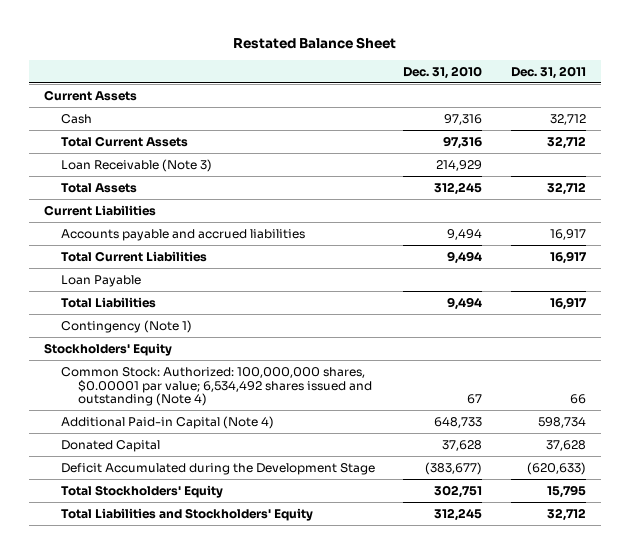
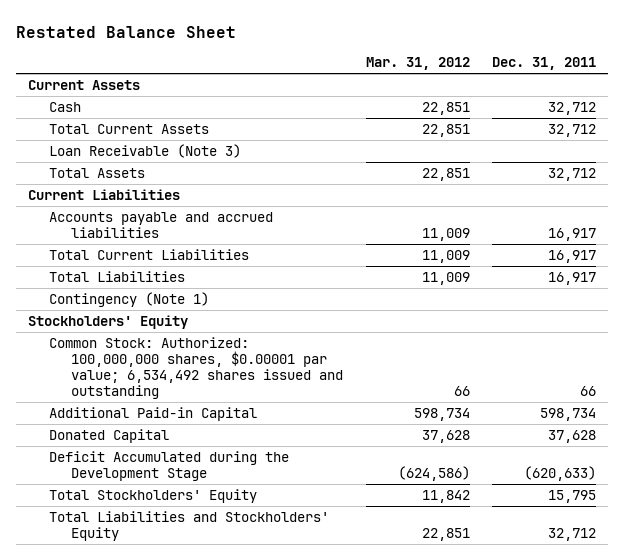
[403,65,483,79] Dec. 31, 2010 -> none
none -> [365,57,470,71] Mar. 31, 2012
[60,274,141,287] Loan Payable -> none
[60,366,372,407] Common Stock: Authorized: 100,000,000 shares, $0.00001 par value; 6,534,492 shares issued and outstanding (Note 4) -> [49,337,343,399] Common Stock: Authorized: 100,000,000 shares, $0.00001 par value; 6,534,492 shares issued and outstanding
[60,415,274,429] Additional Paid-in Capital (Note 4) -> [49,407,258,422] Additional Paid-in Capital

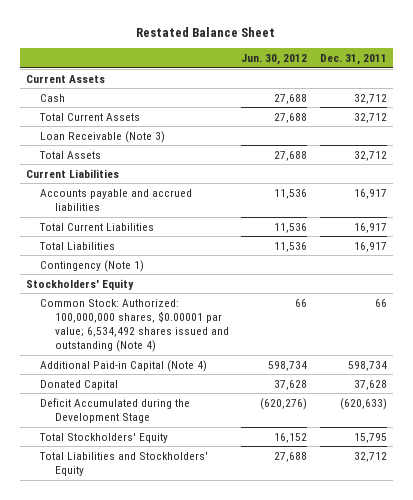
[365,57,470,71] Mar. 31, 2012 -> none
none -> [241,54,308,66] Jun. 30, 2012
[49,337,343,399] Common Stock: Authorized: 100,000,000 shares, $0.00001 par value; 6,534,492 shares issued and outstanding -> [40,298,229,353] Common Stock: Authorized: 100,000,000 shares, $0.00001 par value; 6,534,492 shares issued and outstanding (Note 4)
[49,407,258,422] Additional Paid-in Capital -> [40,359,208,372] Additional Paid-in Capital (Note 4)

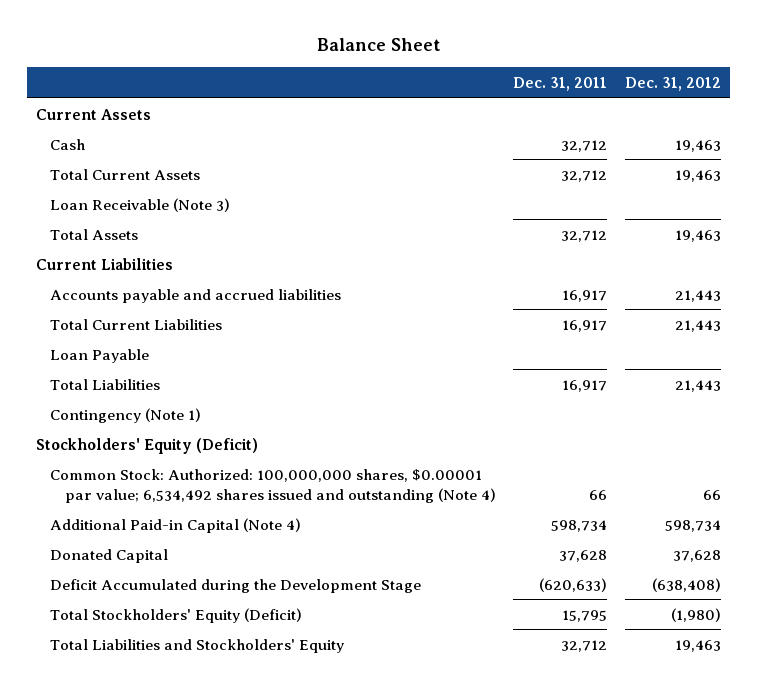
[136,27,276,38] Restated Balance Sheet -> [316,38,441,52] Balance Sheet
[241,54,308,66] Jun. 30, 2012 -> none
none -> [625,76,722,91] Dec. 31, 2012
none -> [50,348,150,363] Loan Payable
[25,278,134,290] Stockholders' Equity -> [35,437,258,454] Stockholders' Equity (Deficit)
[39,432,169,443] Total Stockholders' Equity -> [50,607,303,623] Total Stockholders' Equity (Deficit)

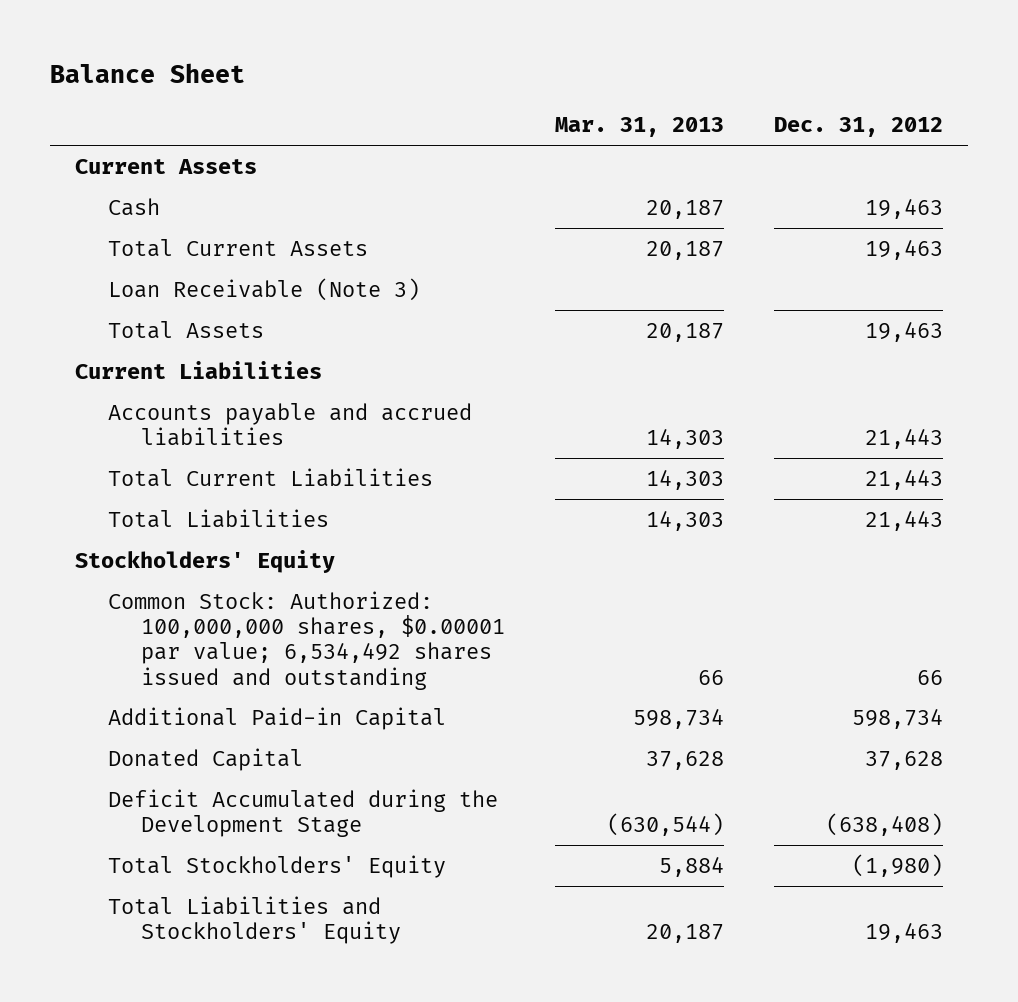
[513,76,608,91] Dec. 31, 2011 -> none
none -> [554,117,724,138] Mar. 31, 2013
[50,348,150,363] Loan Payable -> none
[50,407,202,423] Contingency (Note 1) -> none
[35,437,258,454] Stockholders' Equity (Deficit) -> [75,549,336,573] Stockholders' Equity
[50,468,496,503] Common Stock: Authorized: 100,000,000 shares, $0.00001 par value; 6,534,492 shares issued and outstanding (Note 4) -> [107,590,505,690] Common Stock: Authorized: 100,000,000 shares, $0.00001 par value; 6,534,492 shares issued and outstanding
[50,517,302,533] Additional Paid-in Capital (Note 4) -> [107,706,446,730] Additional Paid-in Capital
[50,607,303,623] Total Stockholders' Equity (Deficit) -> [107,854,446,878] Total Stockholders' Equity

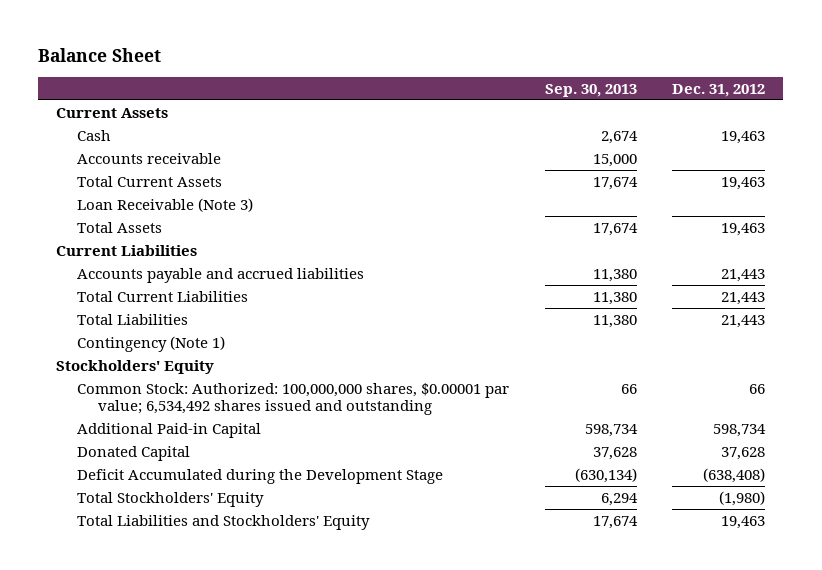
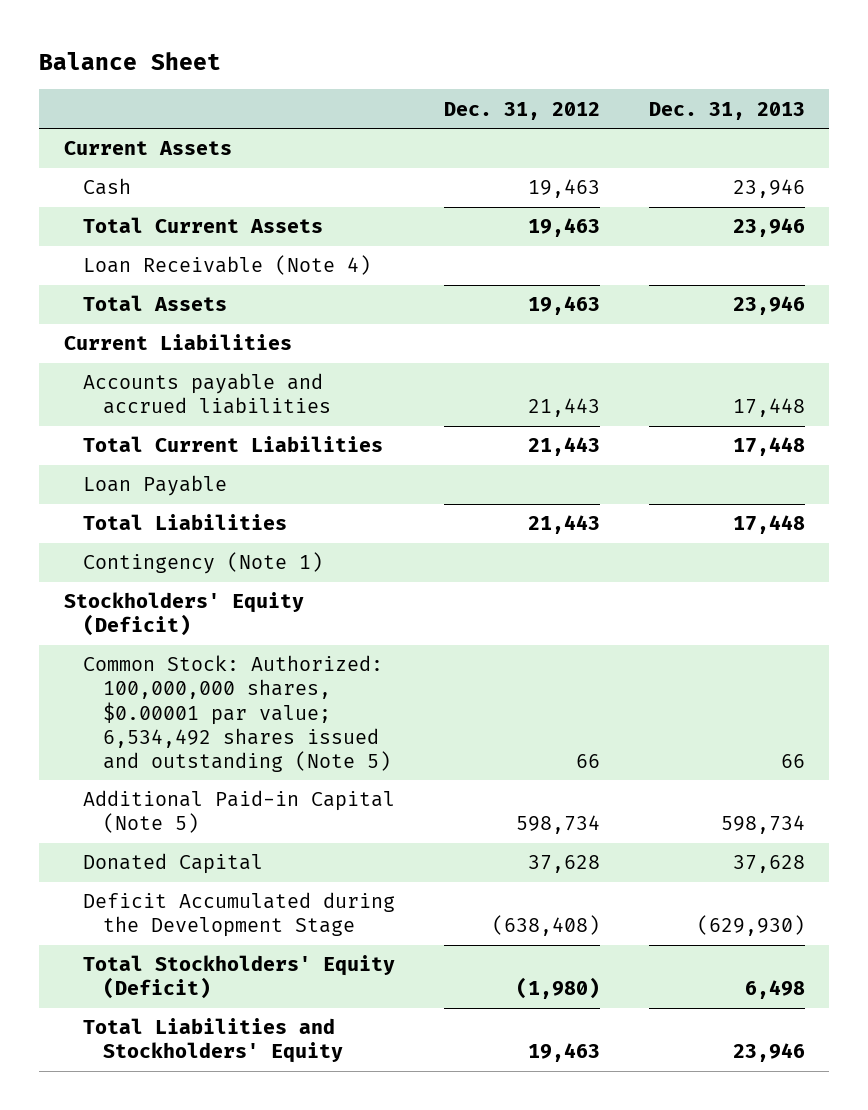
[544,83,637,97] Sep. 30, 2013 -> none
none -> [648,101,805,120] Dec. 31, 2013
[77,152,222,164] Accounts receivable -> none
[77,197,254,212] Loan Receivable (Note 3) -> [83,255,372,276] Loan Receivable (Note 4)
none -> [83,475,228,497] Loan Payable
[56,359,215,374] Stockholders' Equity -> [63,592,304,637] Stockholders' Equity (Deficit)
[77,382,510,416] Common Stock: Authorized: 100,000,000 shares, $0.00001 par value; 6,534,492 shares issued and outstanding -> [83,655,392,772] Common Stock: Authorized: 100,000,000 shares, $0.00001 par value; 6,534,492 shares issued and outstanding (Note 5)
[77,422,262,438] Additional Paid-in Capital -> [83,790,396,834] Additional Paid-in Capital (Note 5)
[77,491,265,507] Total Stockholders' Equity -> [83,955,396,1000] Total Stockholders' Equity (Deficit)

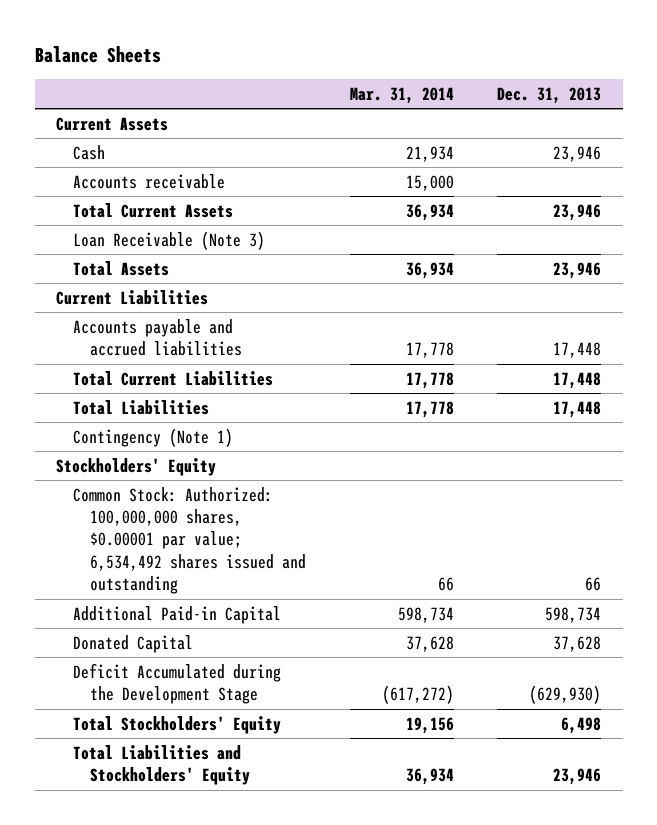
[39,51,222,70] Balance Sheet -> [34,45,161,63] Balance Sheets
[444,101,601,120] Dec. 31, 2012 -> none
none -> [349,86,454,104] Mar. 31, 2014
none -> [73,173,226,189] Accounts receivable
[83,255,372,276] Loan Receivable (Note 4) -> [73,230,266,250] Loan Receivable (Note 3)
[83,475,228,497] Loan Payable -> none
[63,592,304,637] Stockholders' Equity (Deficit) -> [56,457,217,476] Stockholders' Equity
[83,655,392,772] Common Stock: Authorized: 100,000,000 shares, $0.00001 par value; 6,534,492 shares issued and outstanding (Note 5) -> [73,486,307,595] Common Stock: Authorized: 100,000,000 shares, $0.00001 par value; 6,534,492 shares issued and outstanding
[83,790,396,834] Additional Paid-in Capital (Note 5) -> [73,605,282,624] Additional Paid-in Capital
[83,955,396,1000] Total Stockholders' Equity (Deficit) -> [73,715,282,734] Total Stockholders' Equity

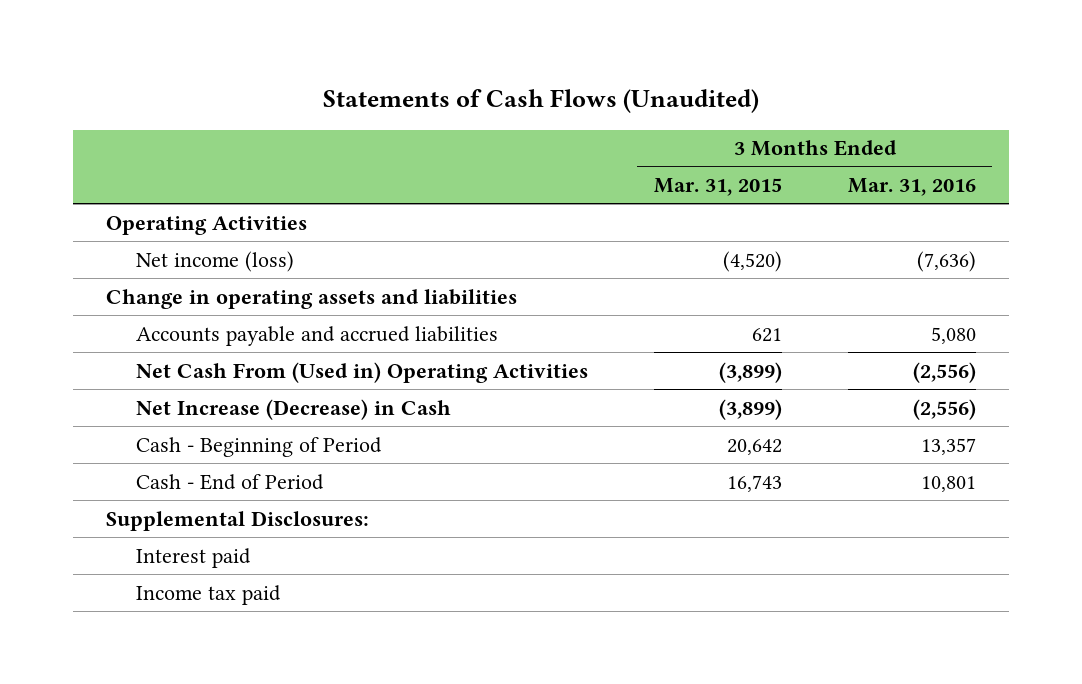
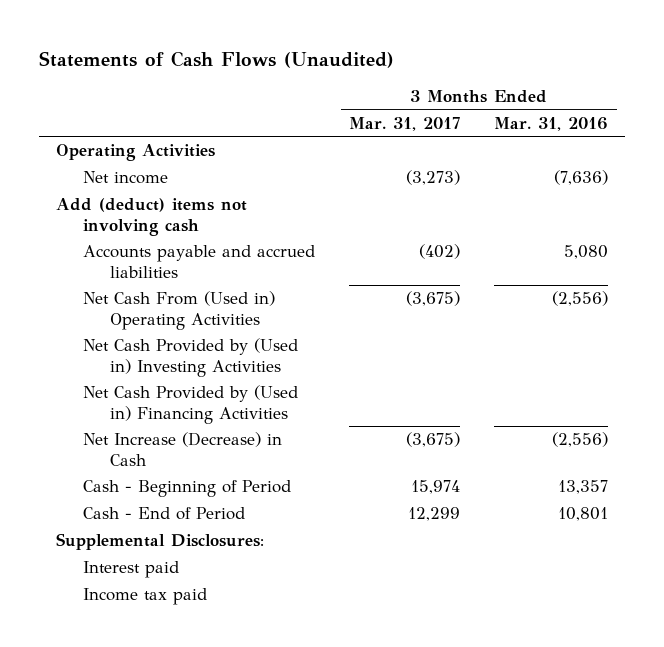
[653,177,782,196] Mar. 31, 2015 -> none
none -> [349,116,461,131] Mar. 31, 2017
[135,250,294,272] Net income (loss) -> [83,171,169,185] Net income
[105,288,517,309] Change in operating assets and liabilities -> [56,198,248,236] Add (deduct) items not involving cash
none -> [83,338,299,377] Net Cash Provided by (Used in) Investing Activities
none -> [83,385,299,424] Net Cash Provided by (Used in) Financing Activities

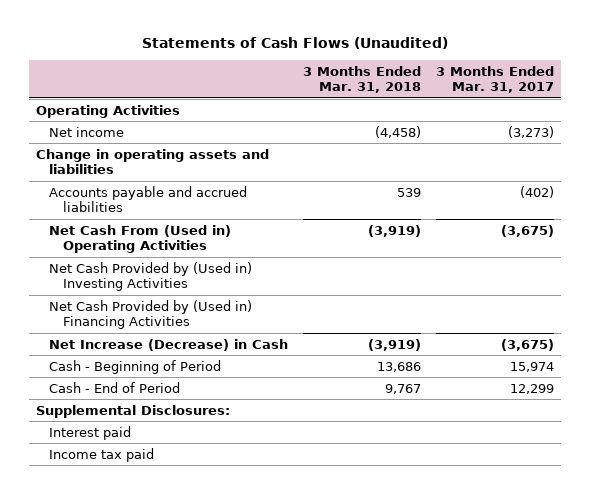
[494,116,609,131] Mar. 31, 2016 -> none
none -> [303,65,422,94] 3 Months Ended Mar. 31, 2018
[56,198,248,236] Add (deduct) items not involving cash -> [36,148,270,174] Change in operating assets and liabilities

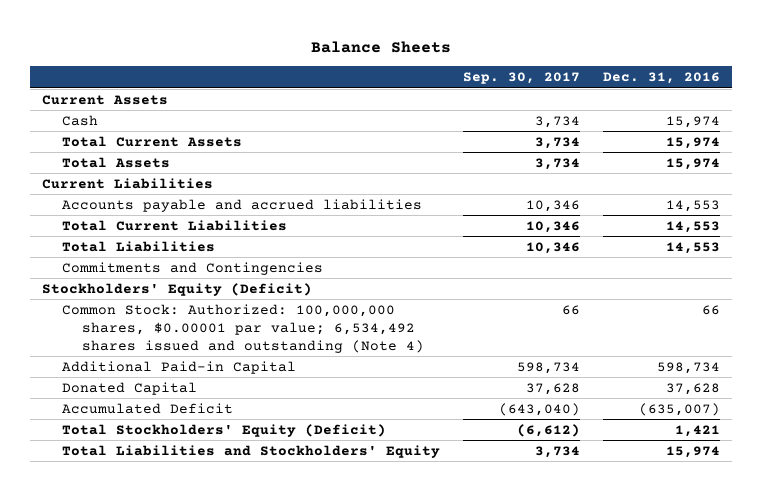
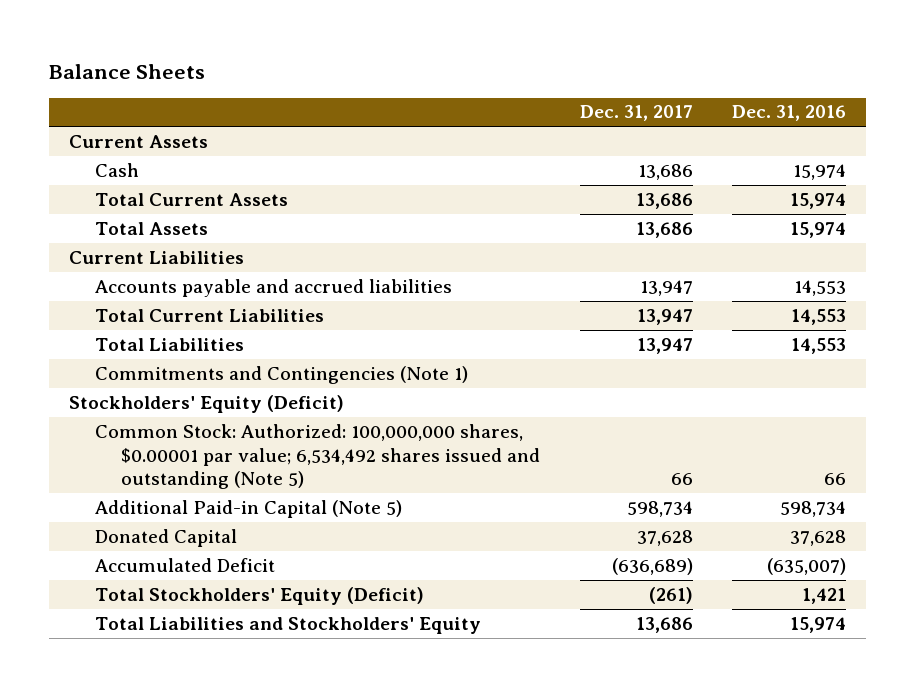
[462,72,580,85] Sep. 30, 2017 -> none
none -> [579,105,693,122] Dec. 31, 2017
[61,261,323,275] Commitments and Contingencies -> [95,365,469,384] Commitments and Contingencies (Note 1)
[61,303,424,353] Common Stock: Authorized: 100,000,000 shares, $0.00001 par value; 6,534,492 shares issued and outstanding (Note 4) -> [95,423,541,490] Common Stock: Authorized: 100,000,000 shares, $0.00001 par value; 6,534,492 shares issued and outstanding (Note 5)
[61,360,296,374] Additional Paid-in Capital -> [95,499,403,518] Additional Paid-in Capital (Note 5)

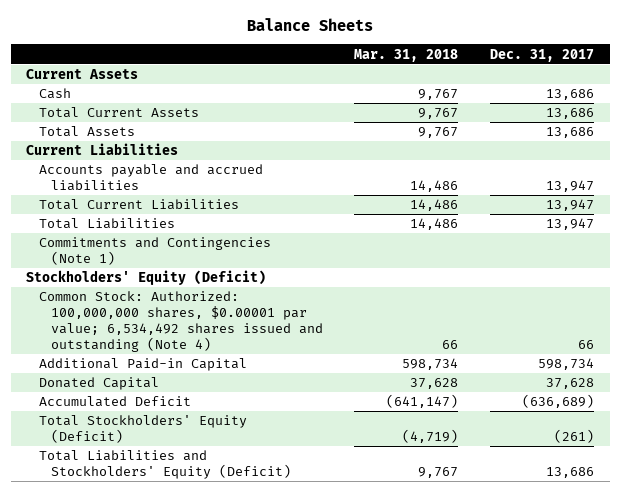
[732,105,847,122] Dec. 31, 2016 -> none
none -> [354,48,459,62] Mar. 31, 2018
[95,423,541,490] Common Stock: Authorized: 100,000,000 shares, $0.00001 par value; 6,534,492 shares issued and outstanding (Note 5) -> [38,291,323,353] Common Stock: Authorized: 100,000,000 shares, $0.00001 par value; 6,534,492 shares issued and outstanding (Note 4)
[95,499,403,518] Additional Paid-in Capital (Note 5) -> [38,358,247,372] Additional Paid-in Capital
[95,616,482,634] Total Liabilities and Stockholders' Equity -> [38,450,291,480] Total Liabilities and Stockholders' Equity (Deficit)

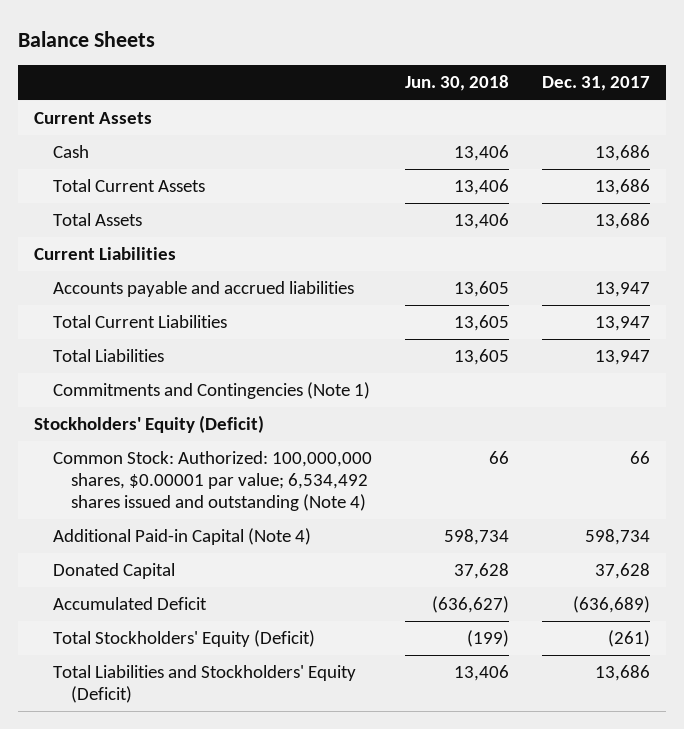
[354,48,459,62] Mar. 31, 2018 -> none
none -> [404,75,509,92] Jun. 30, 2018
[38,358,247,372] Additional Paid-in Capital -> [52,528,311,546] Additional Paid-in Capital (Note 4)

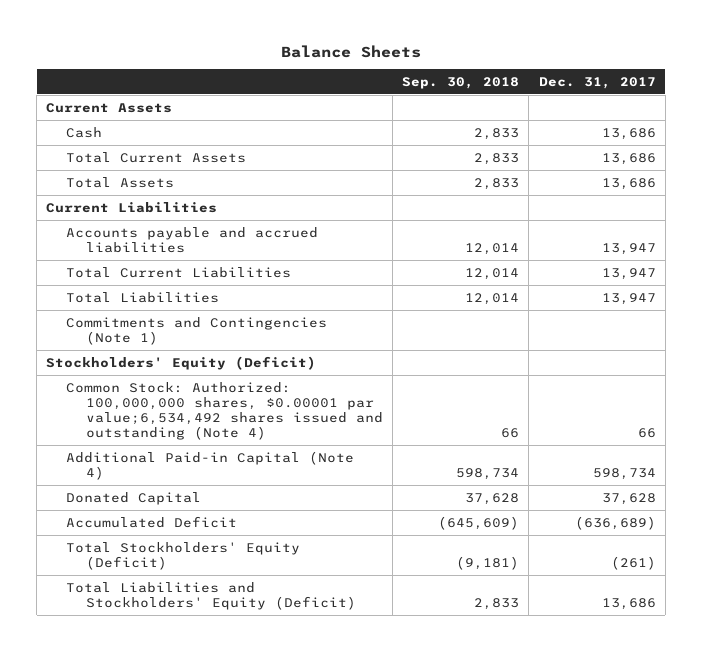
[404,75,509,92] Jun. 30, 2018 -> none
none -> [402,76,520,89] Sep. 30, 2018
[52,451,372,511] Common Stock: Authorized: 100,000,000 shares, $0.00001 par value; 6,534,492 shares issued and outstanding (Note 4) -> [66,381,384,441] Common Stock: Authorized: 100,000,000 shares, $0.00001 par value;6,534,492 shares issued and outstanding (Note 4)

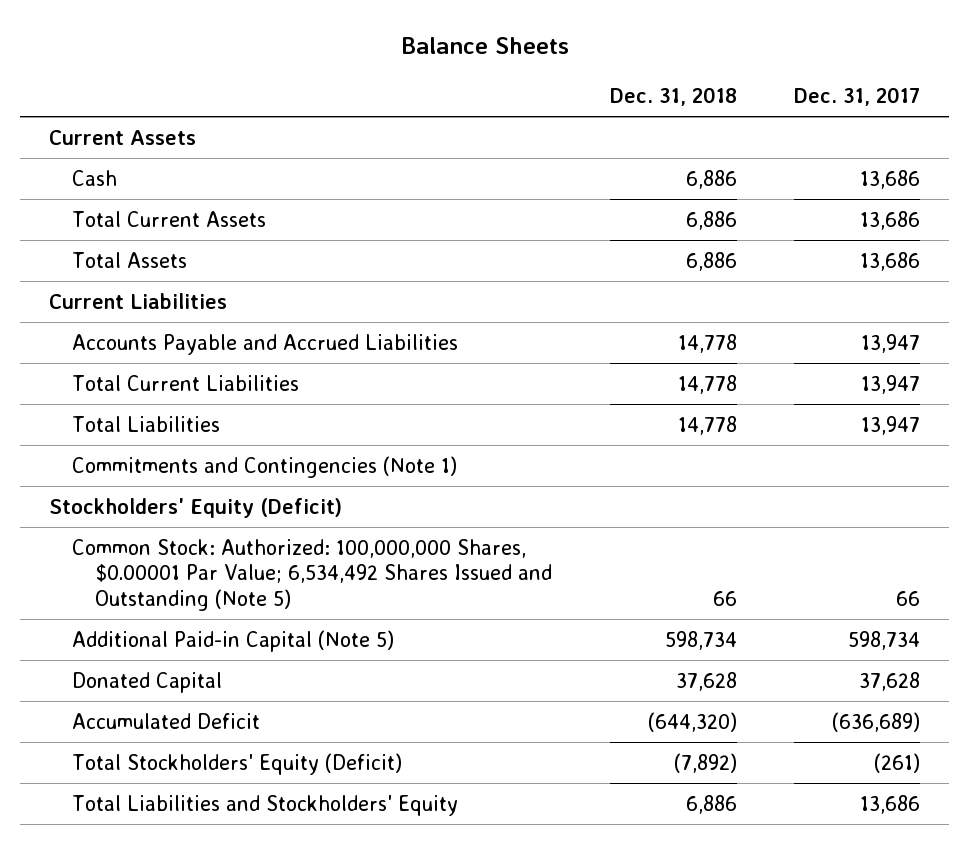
[402,76,520,89] Sep. 30, 2018 -> none
none -> [609,87,737,107] Dec. 31, 2018
[66,226,319,253] Accounts payable and accrued liabilities -> [72,333,459,355] Accounts Payable and Accrued Liabilities
[66,381,384,441] Common Stock: Authorized: 100,000,000 shares, $0.00001 par value;6,534,492 shares issued and outstanding (Note 4) -> [72,538,552,611] Common Stock: Authorized: 100,000,000 Shares, $0.00001 Par Value; 6,534,492 Shares Issued and Outstanding (Note 5)
[66,450,355,480] Additional Paid-in Capital (Note 4) -> [72,629,395,652] Additional Paid-in Capital (Note 5)
[66,581,357,610] Total Liabilities and Stockholders' Equity (Deficit) -> [72,794,459,816] Total Liabilities and Stockholders' Equity

